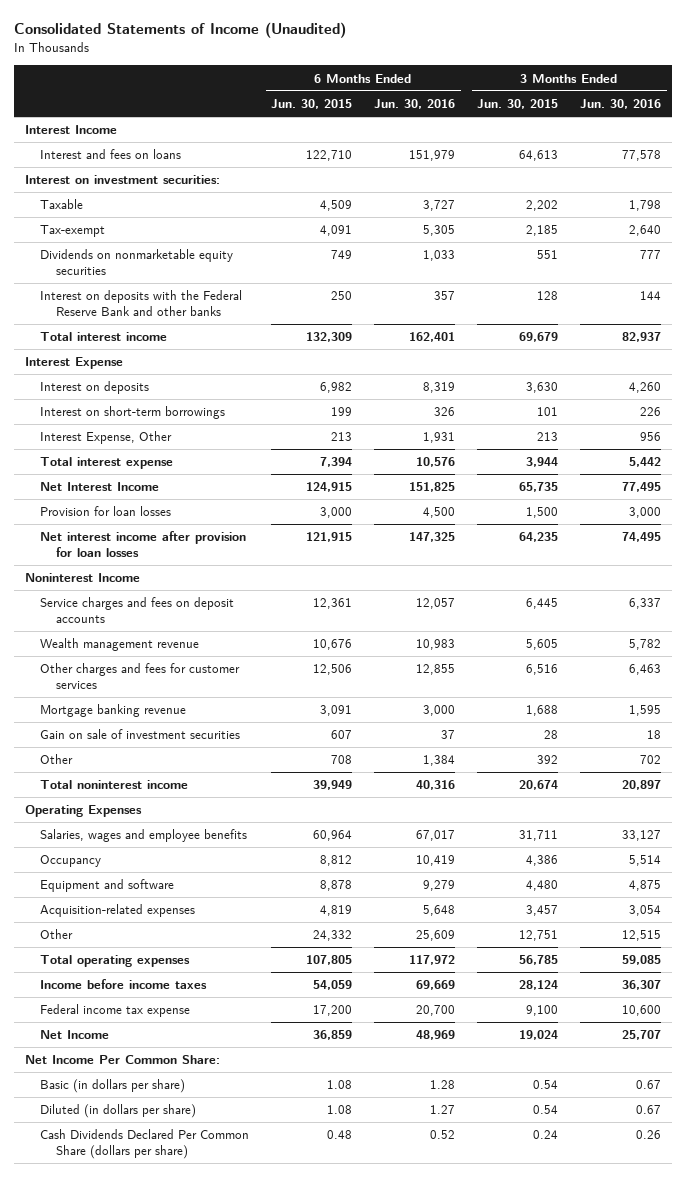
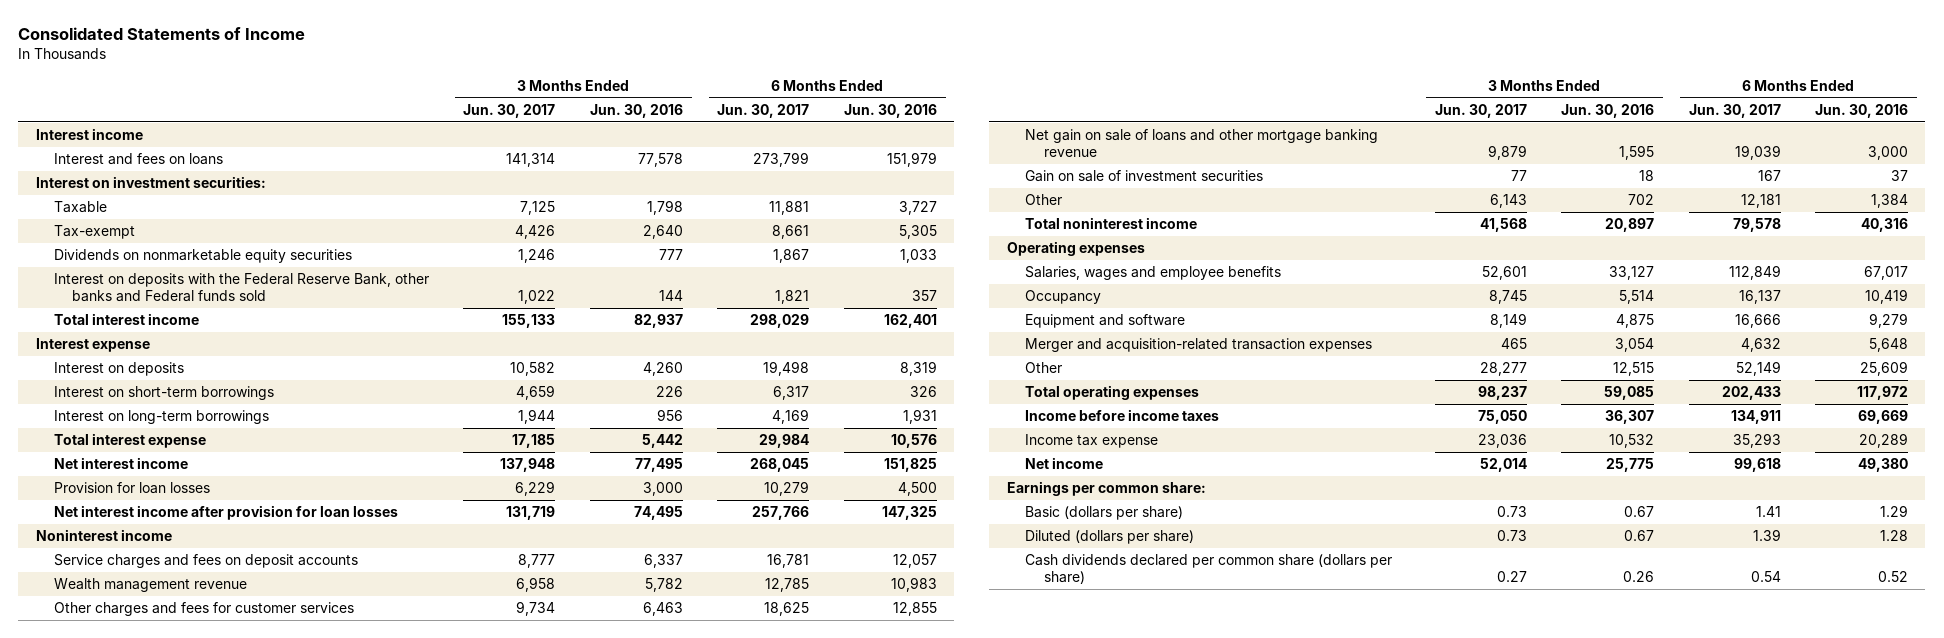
[14,22,347,39] Consolidated Statements of Income (Unaudited) -> [18,27,306,41] Consolidated Statements of Income
[271,99,353,110] Jun. 30, 2015 -> none
[477,99,559,110] Jun. 30, 2015 -> none
none -> [463,103,556,118] Jun. 30, 2017
none -> [717,103,810,118] Jun. 30, 2017
[25,125,118,135] Interest Income -> [35,128,143,141] Interest income
[40,290,243,316] Interest on deposits with the Federal Reserve Bank and other banks -> [53,273,429,303] Interest on deposits with the Federal Reserve Bank, other banks and Federal funds sold
[25,357,124,370] Interest Expense -> [35,338,150,353] Interest expense
[40,431,173,445] Interest Expense, Other -> [53,410,269,425] Interest on long-term borrowings
[40,482,160,492] Net Interest Income -> [53,457,188,470] Net interest income
[25,573,141,583] Noninterest Income -> [35,529,172,542] Noninterest income
[40,704,187,718] Mortgage banking revenue -> [1025,129,1379,158] Net gain on sale of loans and other mortgage banking revenue
[25,805,143,818] Operating Expenses -> [1006,241,1145,257] Operating expenses
[40,904,196,918] Acquisition-related expenses -> [1025,338,1373,353] Merger and acquisition-related transaction expenses
[40,1004,191,1018] Federal income tax expense -> [1025,434,1159,449] Income tax expense
[416,1005,456,1017] 20,700 -> [1859,433,1909,449] 20,289
[622,1005,662,1017] 10,600 -> [1609,434,1655,449] 10,532
[40,1030,110,1040] Net Income -> [1025,457,1104,470] Net income
[416,1030,456,1041] 48,969 -> [1858,458,1909,473] 49,380
[622,1030,662,1041] 25,707 -> [1606,458,1655,473] 25,775
[25,1055,221,1065] Net Income Per Common Share: -> [1006,481,1206,497] Earnings per common share:
[40,1079,186,1094] Basic (in dollars per share) -> [1025,506,1184,521] Basic (dollars per share)
[430,1080,456,1090] 1.28 -> [1880,505,1909,518] 1.29
[40,1104,197,1119] Diluted (in dollars per share) -> [1025,530,1195,545] Diluted (dollars per share)
[430,1105,456,1115] 1.27 -> [1880,530,1909,542] 1.28
[40,1129,250,1159] Cash Dividends Declared Per Common Share (dollars per share) -> [1025,554,1393,585] Cash dividends declared per common share (dollars per share)

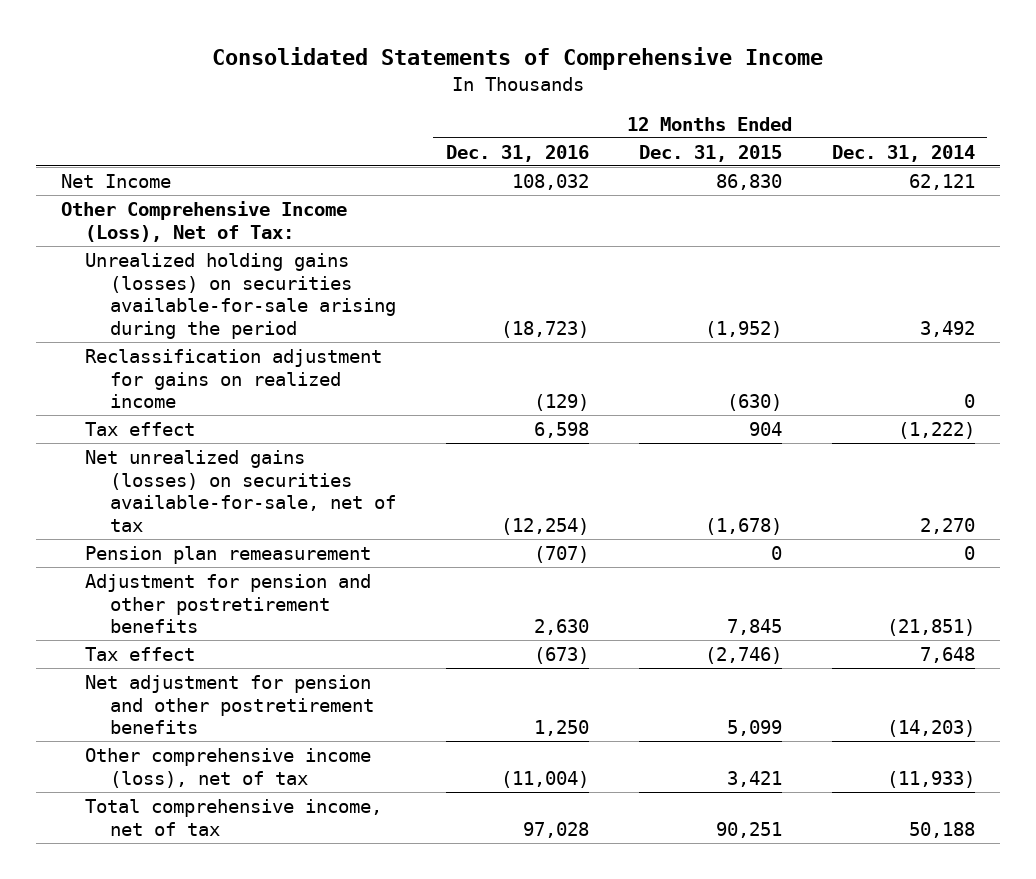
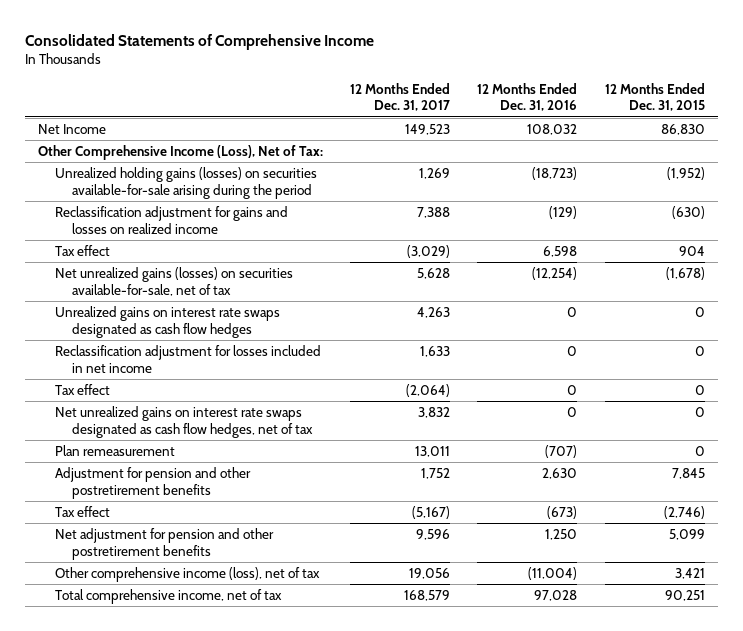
[831,144,975,162] Dec. 31, 2014 -> none
none -> [350,82,451,112] 12 Months Ended Dec. 31, 2017
[85,348,383,409] Reclassification adjustment for gains on realized income -> [55,205,289,234] Reclassification adjustment for gains and losses on realized income
none -> [55,305,281,338] Unrealized gains on interest rate swaps designated as cash flow hedges
none -> [55,344,322,373] Reclassification adjustment for losses included in net income
none -> [55,383,111,395] Tax effect
none -> [55,405,313,438] Net unrealized gains on interest rate swaps designated as cash flow hedges, net of tax
[85,545,372,564] Pension plan remeasurement -> [55,444,176,456] Plan remeasurement

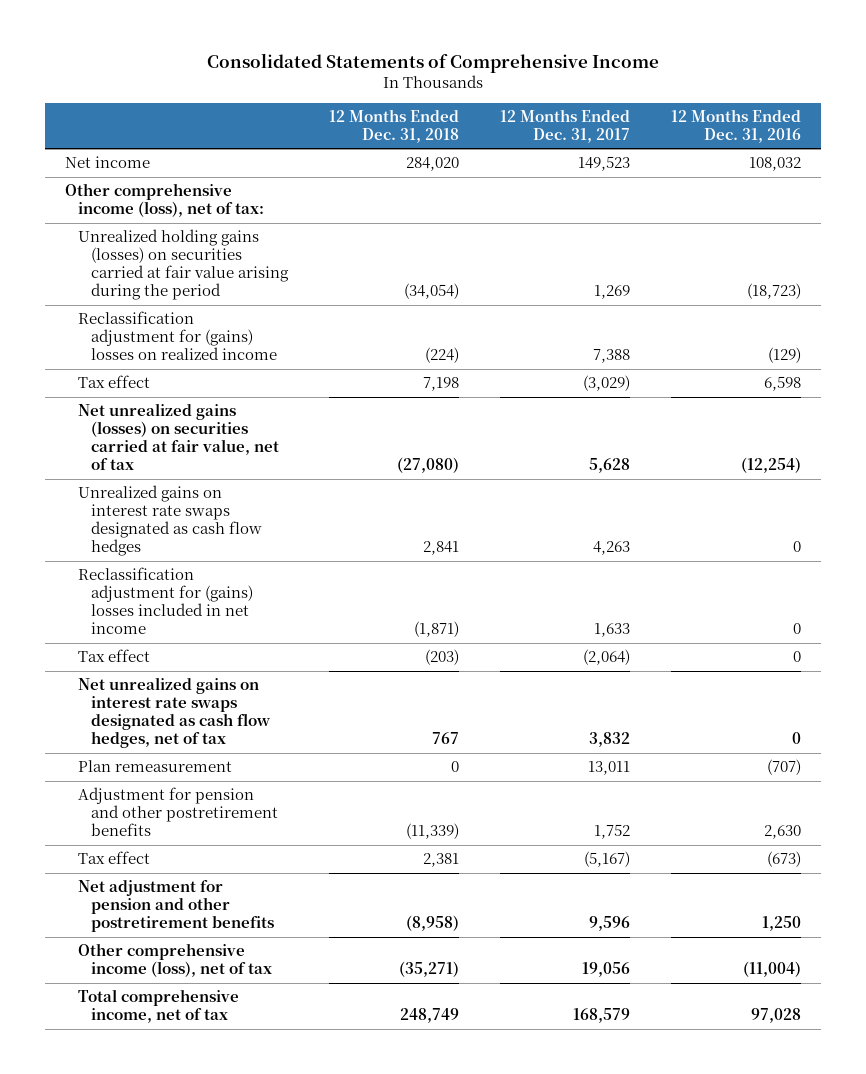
[604,82,705,112] 12 Months Ended Dec. 31, 2015 -> none
none -> [328,108,459,143] 12 Months Ended Dec. 31, 2018
[38,123,107,134] Net Income -> [65,156,151,169] Net income
[38,144,324,160] Other Comprehensive Income (Loss), Net of Tax: -> [65,183,265,218] Other comprehensive income (loss), net of tax:
[55,166,318,199] Unrealized holding gains (losses) on securities available-for-sale arising during the period -> [78,229,290,301] Unrealized holding gains (losses) on securities carried at fair value arising during the period
[55,205,289,234] Reclassification adjustment for gains and losses on realized income -> [78,311,278,361] Reclassification adjustment for (gains) losses on realized income
[55,266,294,296] Net unrealized gains (losses) on securities available-for-sale, net of tax -> [78,403,280,471] Net unrealized gains (losses) on securities carried at fair value, net of tax
[55,344,322,373] Reclassification adjustment for losses included in net income -> [78,567,254,635] Reclassification adjustment for (gains) losses included in net income

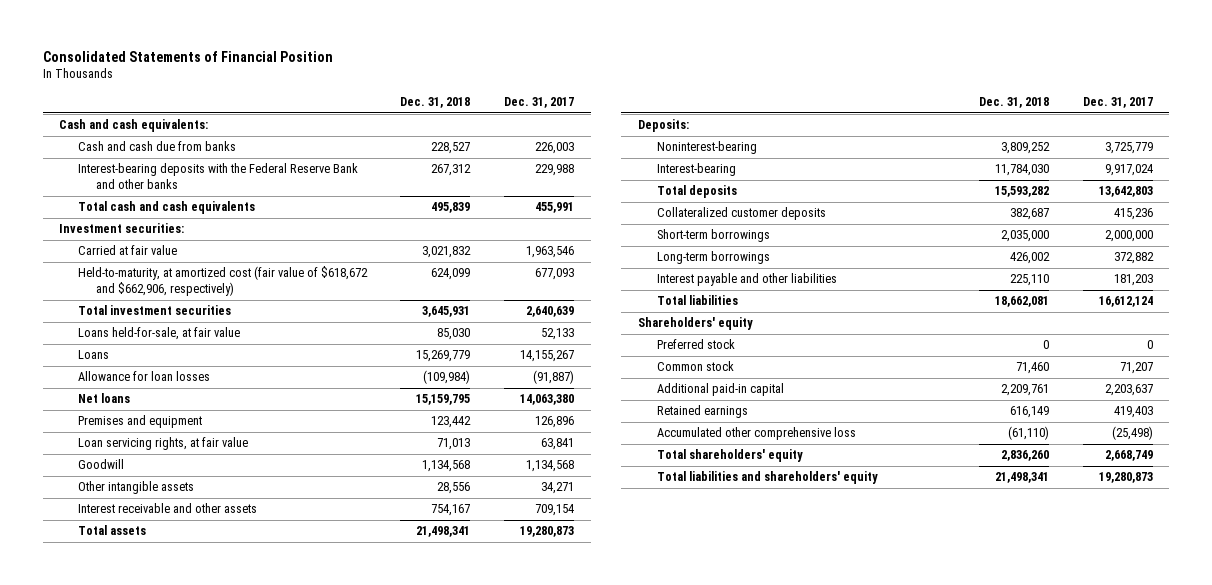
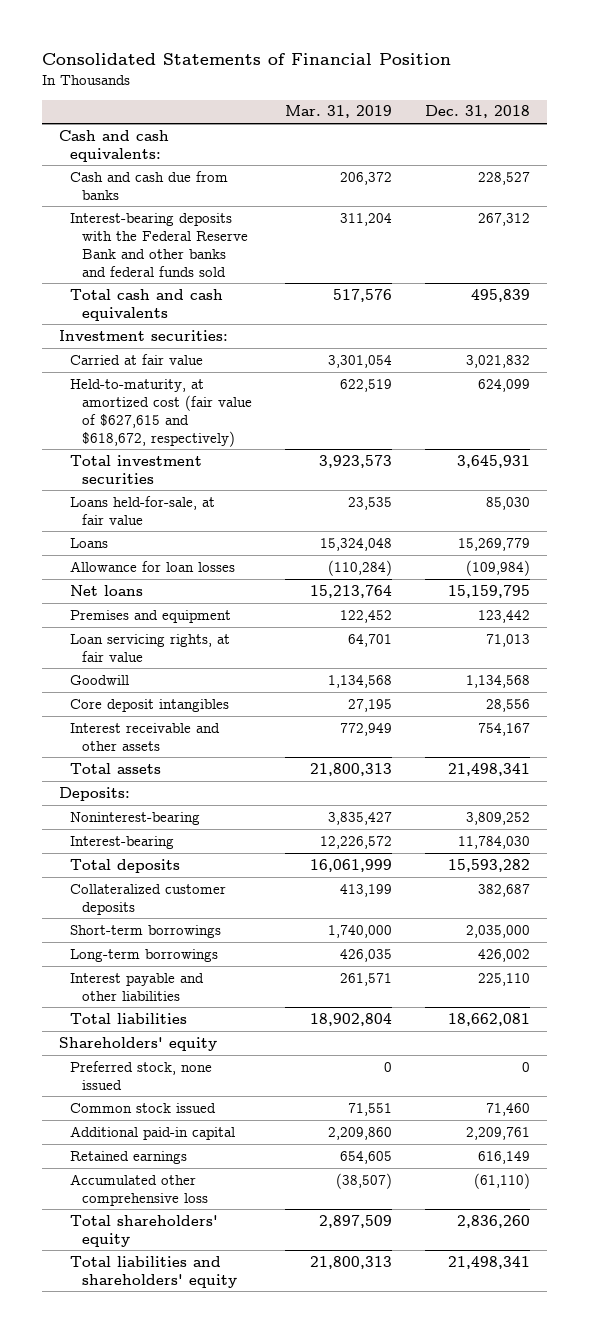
[503,97,574,109] Dec. 31, 2017 -> none
none -> [285,105,393,119] Mar. 31, 2019
[77,163,358,190] Interest-bearing deposits with the Federal Reserve Bank and other banks -> [70,212,249,277] Interest-bearing deposits with the Federal Reserve Bank and other banks and federal funds sold
[77,266,368,297] Held-to-maturity, at amortized cost (fair value of $618,672 and $662,906, respectively) -> [70,378,253,447] Held-to-maturity, at amortized cost (fair value of $627,615 and $618,672, respectively)
[77,481,194,495] Other intangible assets -> [70,698,230,712] Core deposit intangibles
[656,339,735,350] Preferred stock -> [70,1060,213,1090] Preferred stock, none issued
[656,361,734,372] Common stock -> [70,1102,217,1113] Common stock issued

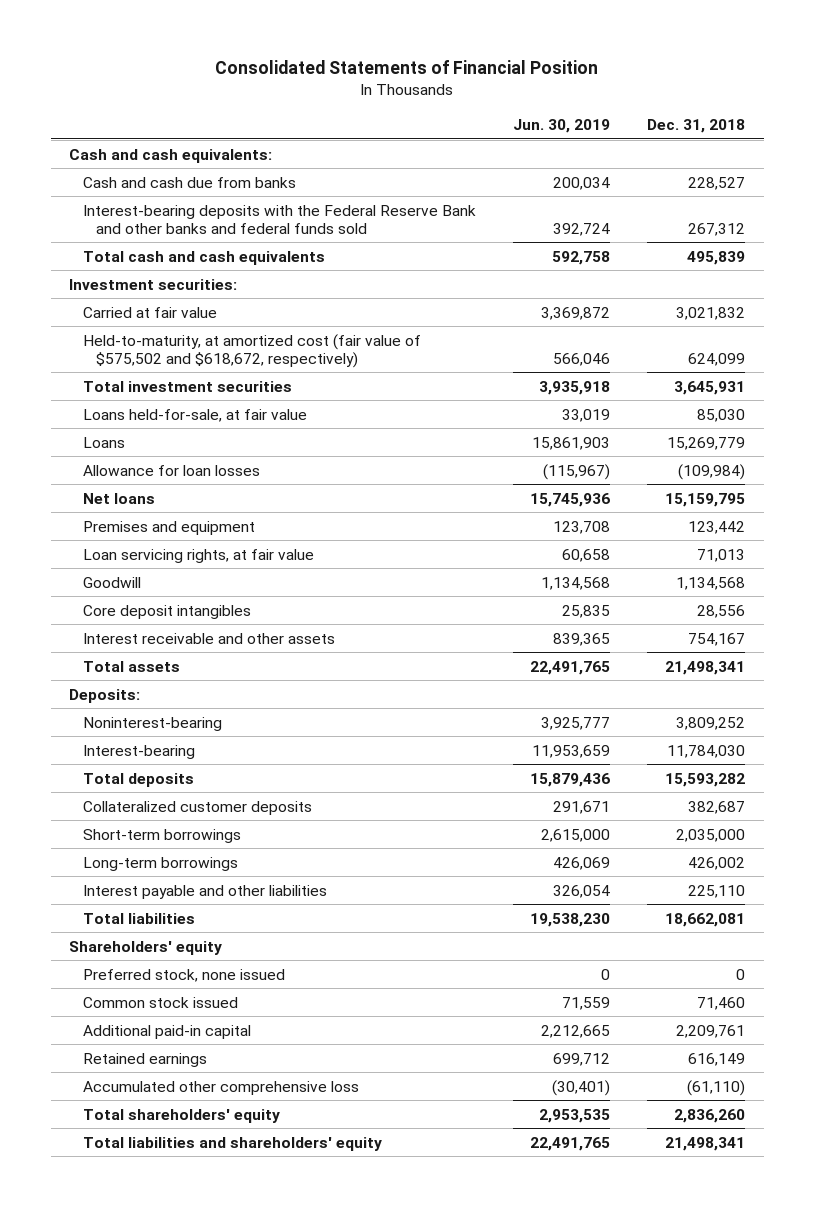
[285,105,393,119] Mar. 31, 2019 -> none
none -> [512,119,610,134] Jun. 30, 2019
[70,378,253,447] Held-to-maturity, at amortized cost (fair value of $627,615 and $618,672, respectively) -> [82,333,421,368] Held-to-maturity, at amortized cost (fair value of $575,502 and $618,672, respectively)

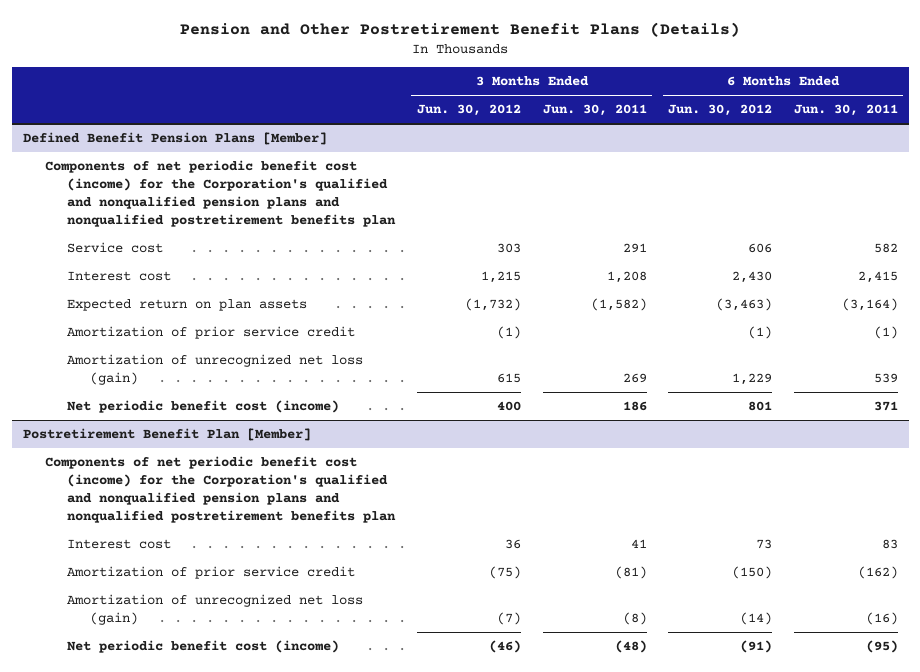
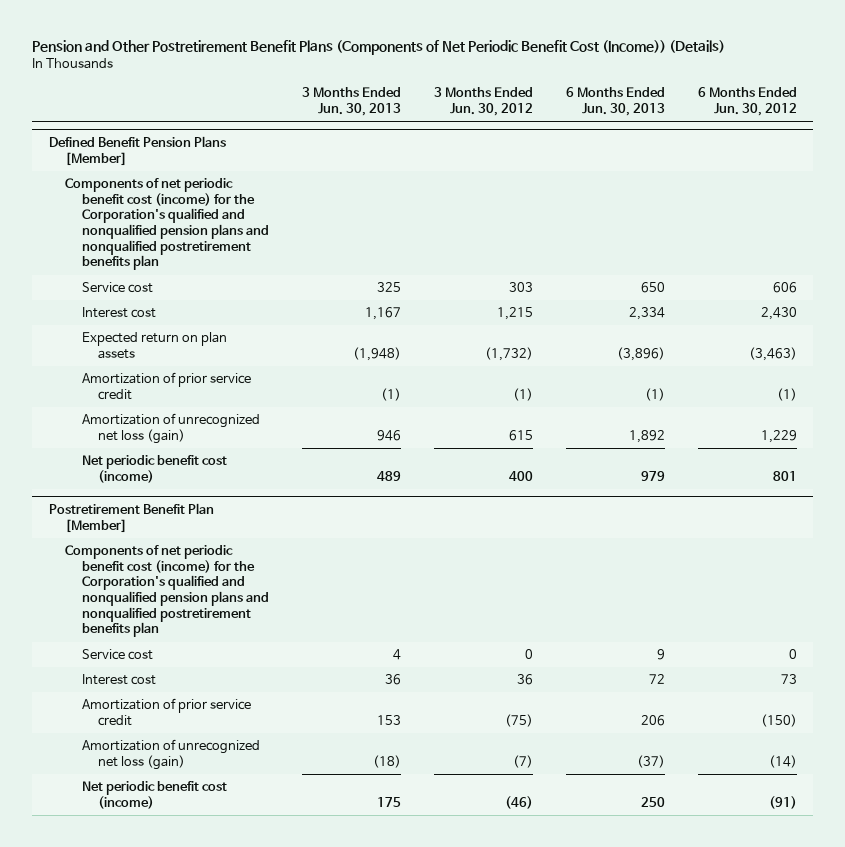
[180,21,741,37] Pension and Other Postretirement Benefit Plans (Details) -> [32,40,726,56] Pension and Other Postretirement Benefit Plans (Components of Net Periodic Benefit Cost (Income)) (Details)
[542,104,647,117] Jun. 30, 2011 -> none
[793,104,898,117] Jun. 30, 2011 -> none
none -> [301,87,401,117] 3 Months Ended Jun. 30, 2013
none -> [565,87,665,117] 6 Months Ended Jun. 30, 2013
none -> [81,649,153,661] Service cost

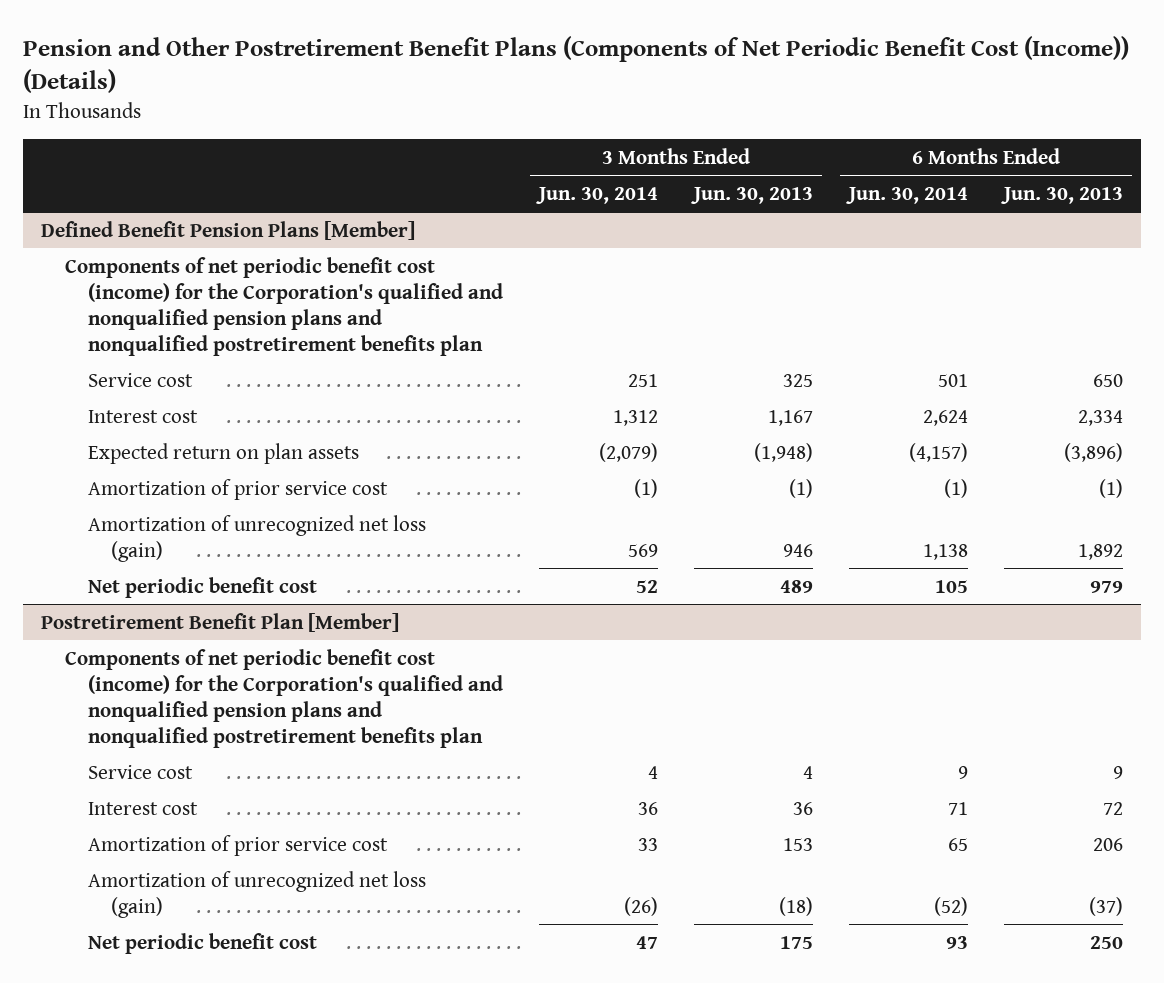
[433,87,533,117] 3 Months Ended Jun. 30, 2012 -> none
[697,87,797,117] 6 Months Ended Jun. 30, 2012 -> none
none -> [535,186,658,204] Jun. 30, 2014
none -> [845,186,968,204] Jun. 30, 2014
[81,372,251,400] Amortization of prior service credit -> [87,478,388,500] Amortization of prior service cost
[81,455,227,483] Net periodic benefit cost (income) -> [87,576,317,598] Net periodic benefit cost
[81,698,251,726] Amortization of prior service credit -> [87,834,388,856] Amortization of prior service cost
[81,781,227,809] Net periodic benefit cost (income) -> [87,932,317,954] Net periodic benefit cost

